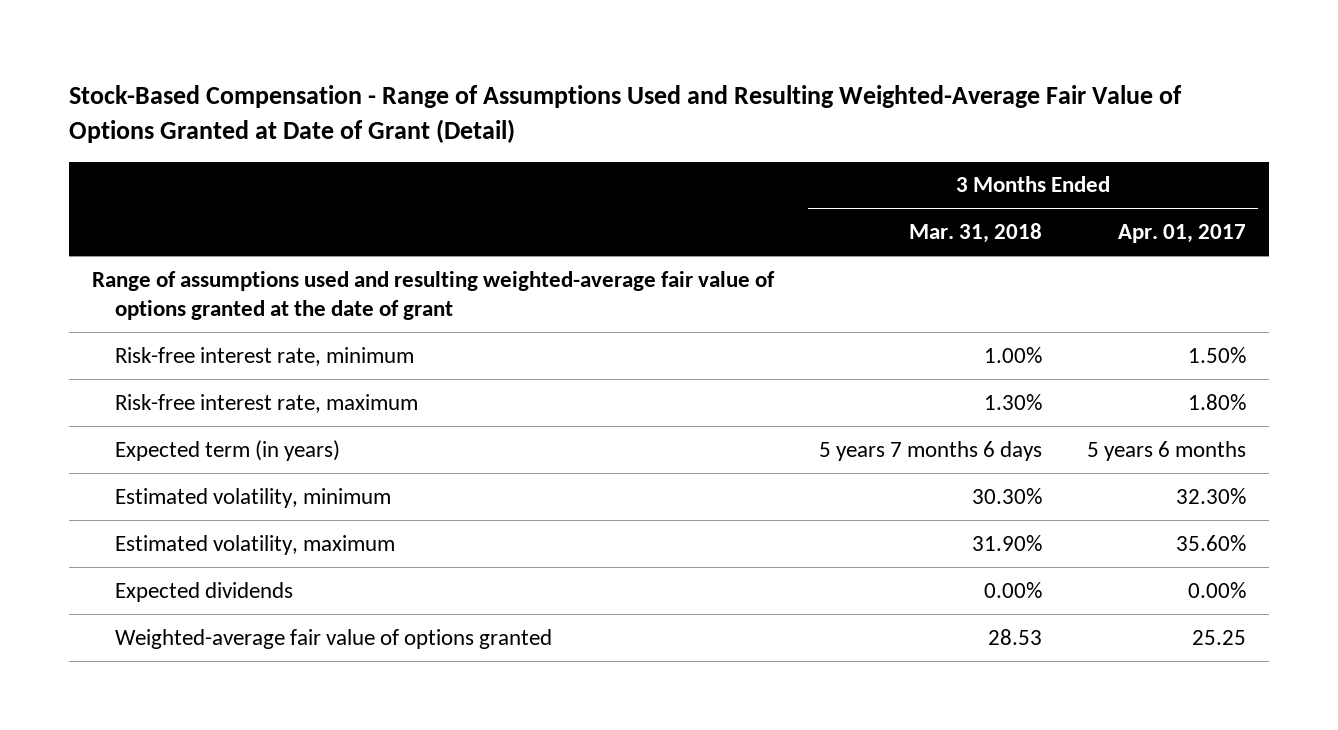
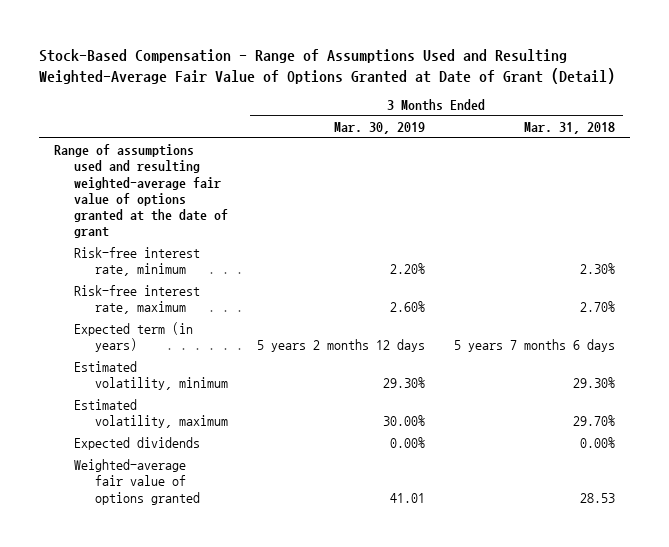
[1118,224,1247,244] Apr. 01, 2017 -> none
none -> [334,122,426,135] Mar. 30, 2019
[984,346,1043,363] 1.00% -> [580,263,616,275] 2.30%
[984,393,1043,410] 1.30% -> [580,301,616,313] 2.70%
[972,487,1043,504] 30.30% -> [573,377,616,389] 29.30%
[972,534,1043,551] 31.90% -> [573,415,616,427] 29.70%

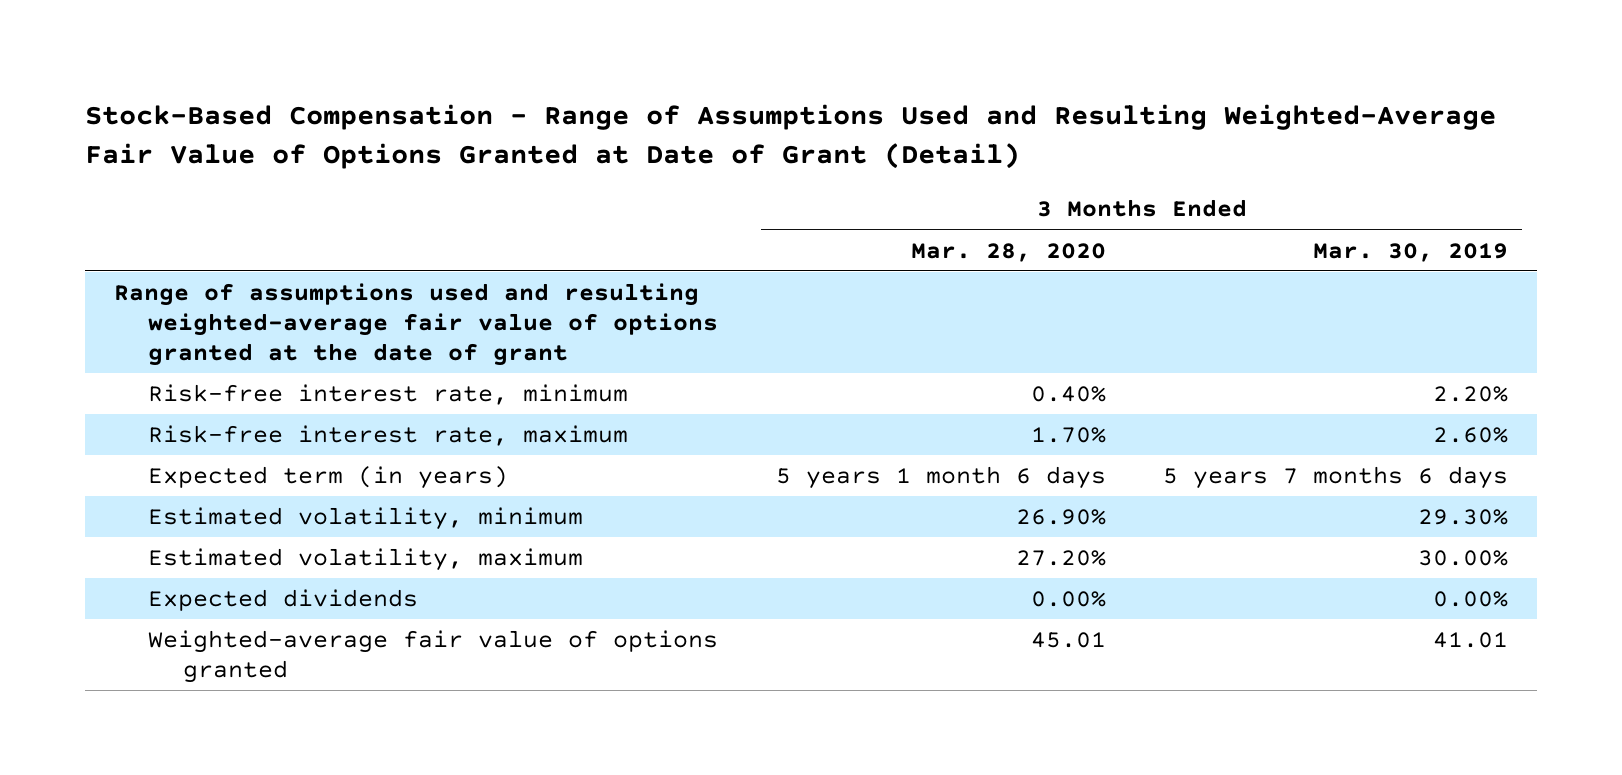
[524,122,616,135] Mar. 31, 2018 -> none
none -> [910,242,1106,262] Mar. 28, 2020
[257,339,426,353] 5 years 2 months 12 days -> [1162,466,1508,490] 5 years 7 months 6 days

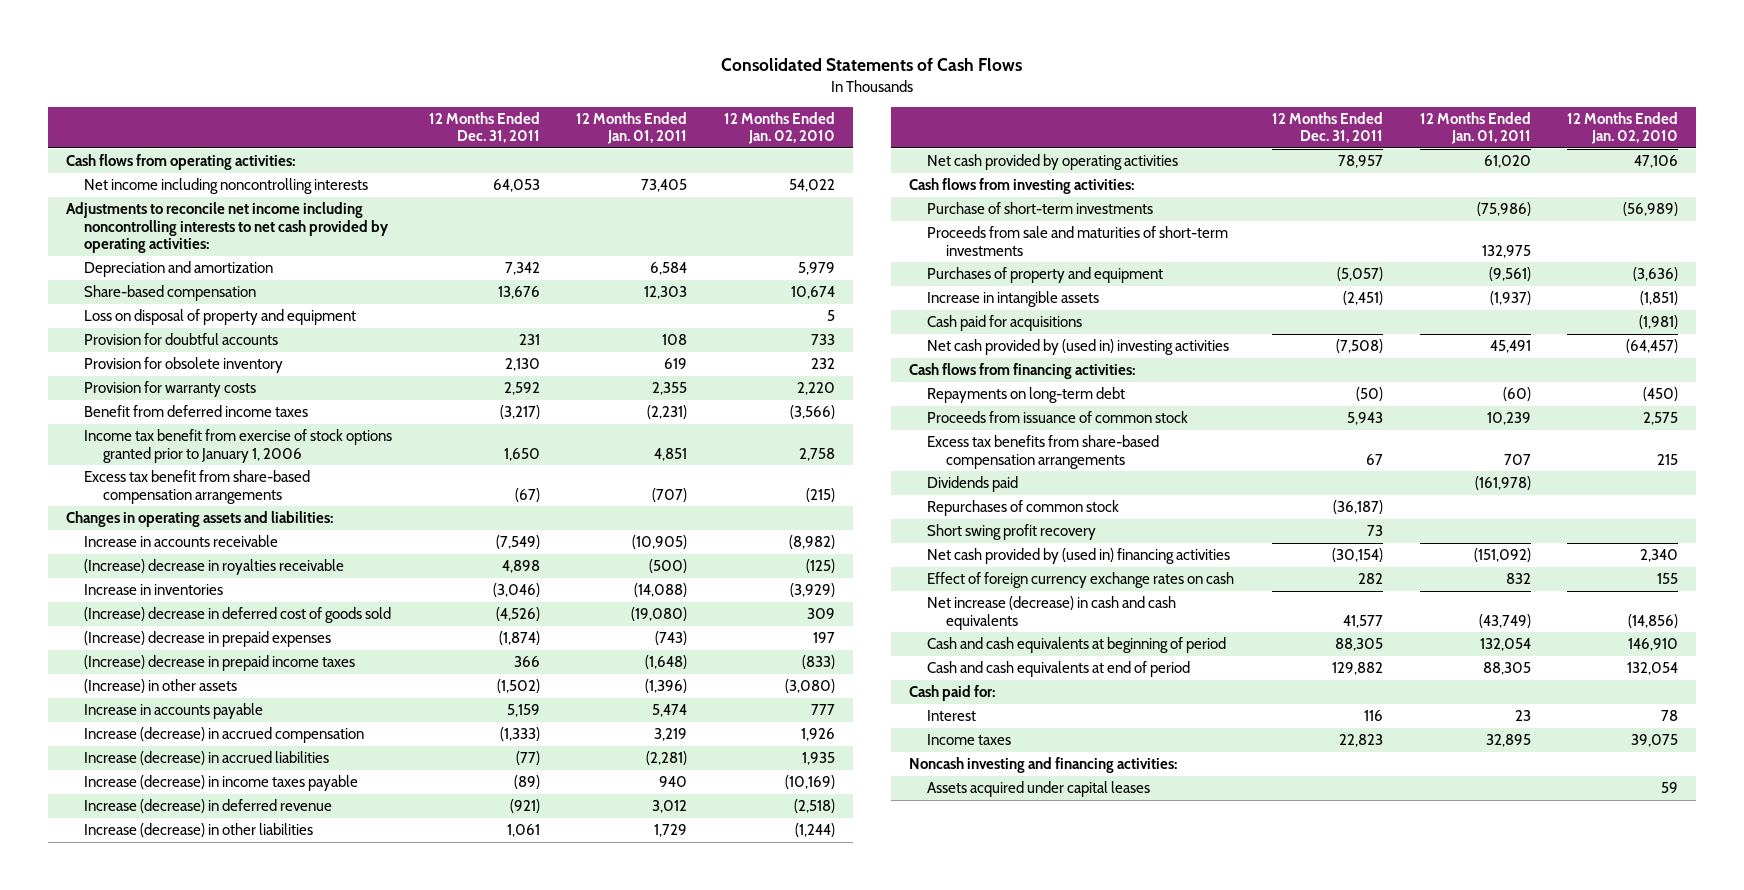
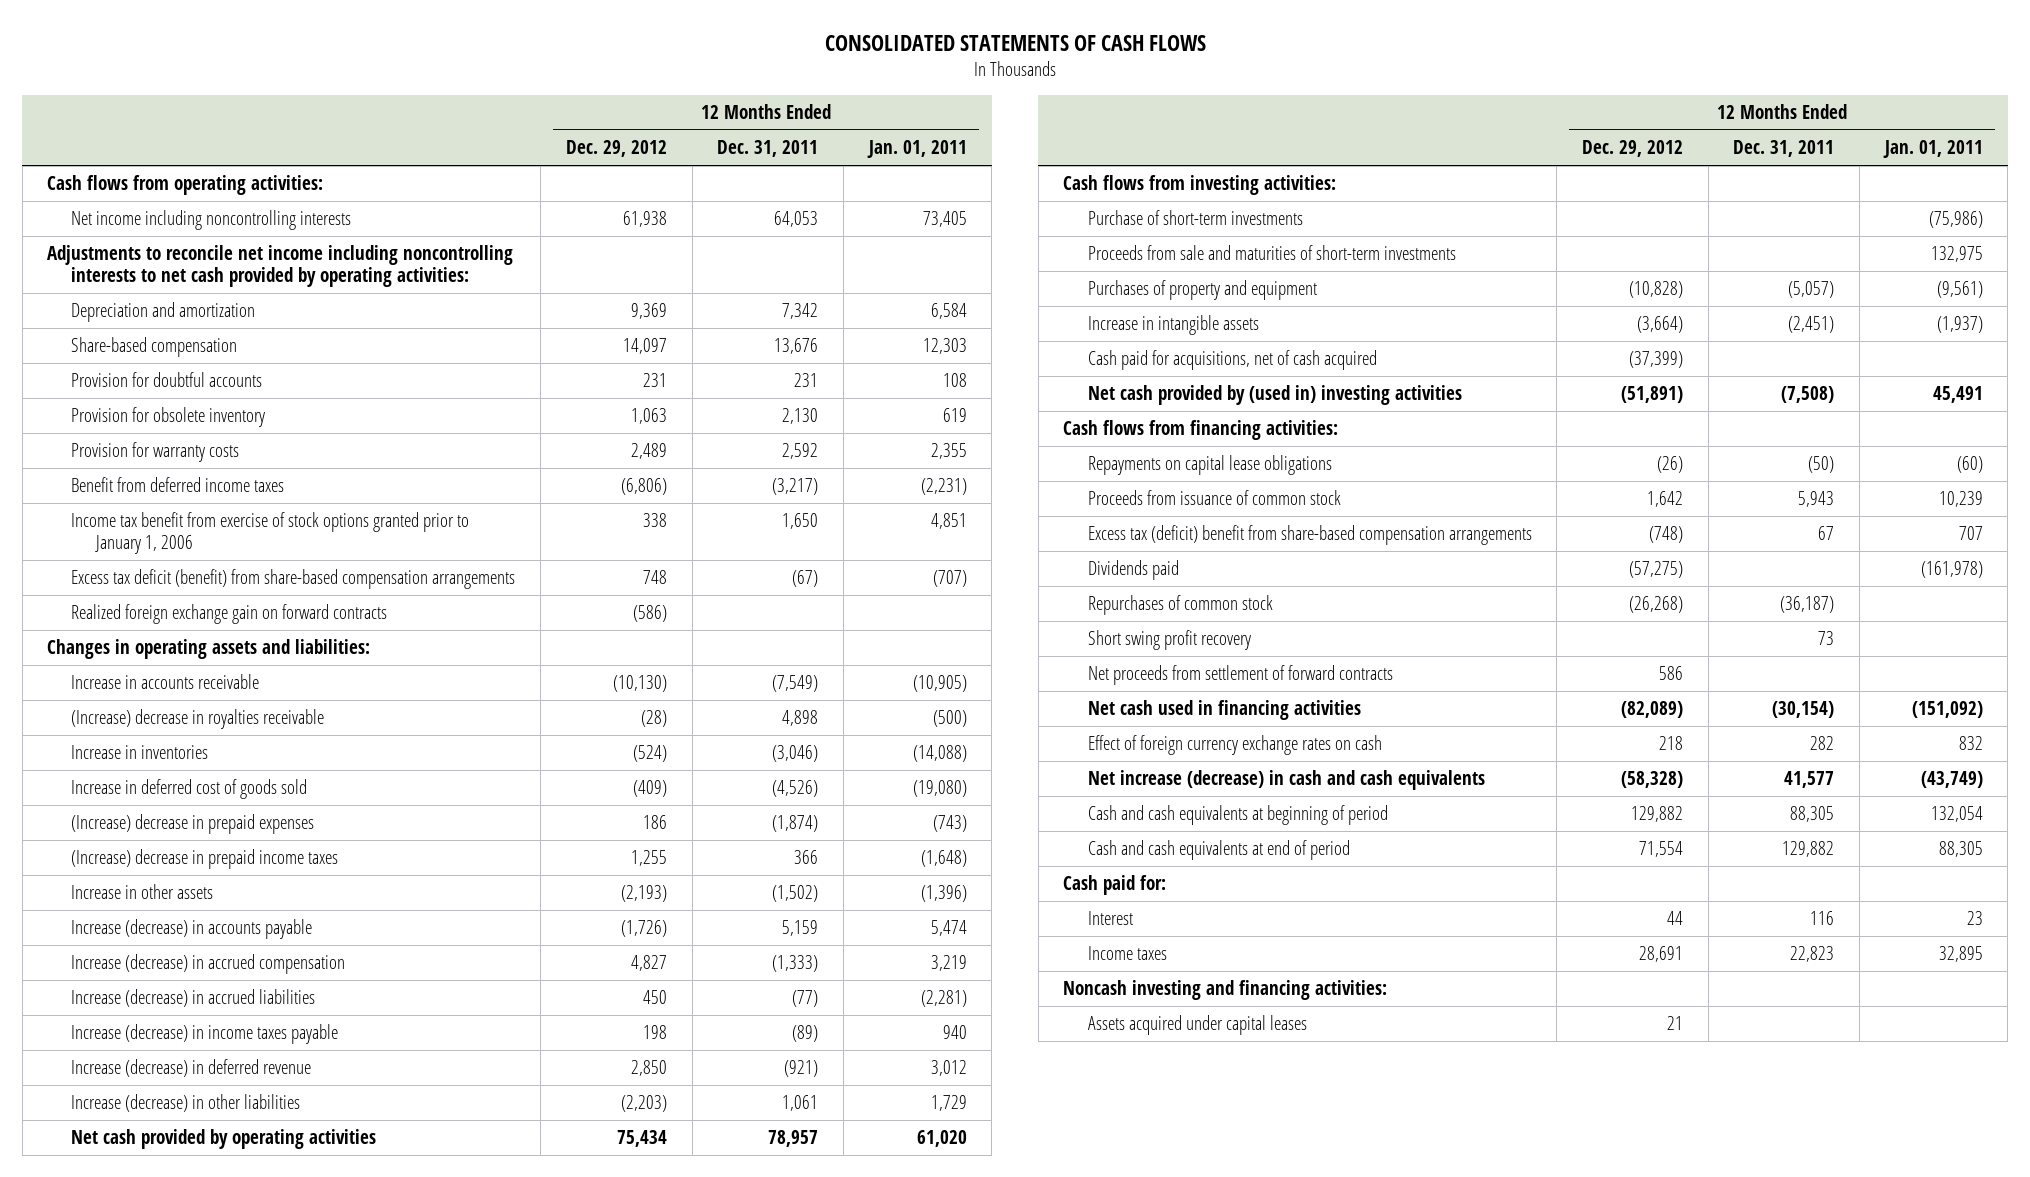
[721,58,1023,72] Consolidated Statements of Cash Flows -> [825,35,1207,52] CONSOLIDATED STATEMENTS OF CASH FLOWS
[723,111,835,145] 12 Months Ended Jan. 02, 2010 -> none
none -> [565,140,667,158] Dec. 29, 2012
[84,309,357,326] Loss on disposal of property and equipment -> none
[84,470,311,504] Excess tax benefit from share-based compensation arrangements -> [71,569,516,590] Excess tax deficit (benefit) from share-based compensation arrangements
none -> [71,604,388,625] Realized foreign exchange gain on forward contracts
[84,607,392,624] (Increase) decrease in deferred cost of goods sold -> [71,779,308,800] Increase in deferred cost of goods sold
[84,679,238,694] (Increase) in other assets -> [71,884,214,900] Increase in other assets
[84,703,264,720] Increase in accounts payable -> [71,919,313,940] Increase (decrease) in accounts payable
[927,315,1083,332] Cash paid for acquisitions -> [1087,350,1377,371] Cash paid for acquisitions, net of cash acquired
[927,387,1126,404] Repayments on long-term debt -> none
none -> [1087,455,1332,476] Repayments on capital lease obligations
[927,435,1160,469] Excess tax benefits from share-based compensation arrangements -> [1087,525,1532,546] Excess tax (deficit) benefit from share-based compensation arrangements
none -> [1087,665,1393,686] Net proceeds from settlement of forward contracts
[927,548,1231,565] Net cash provided by (used in) financing activities -> [1087,700,1361,721] Net cash used in financing activities

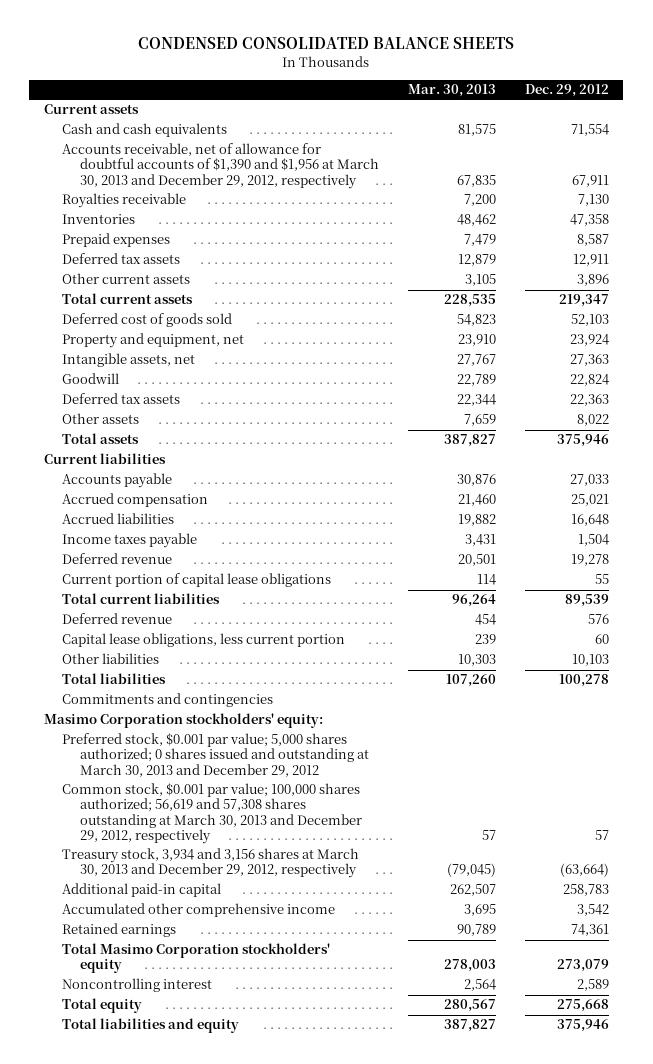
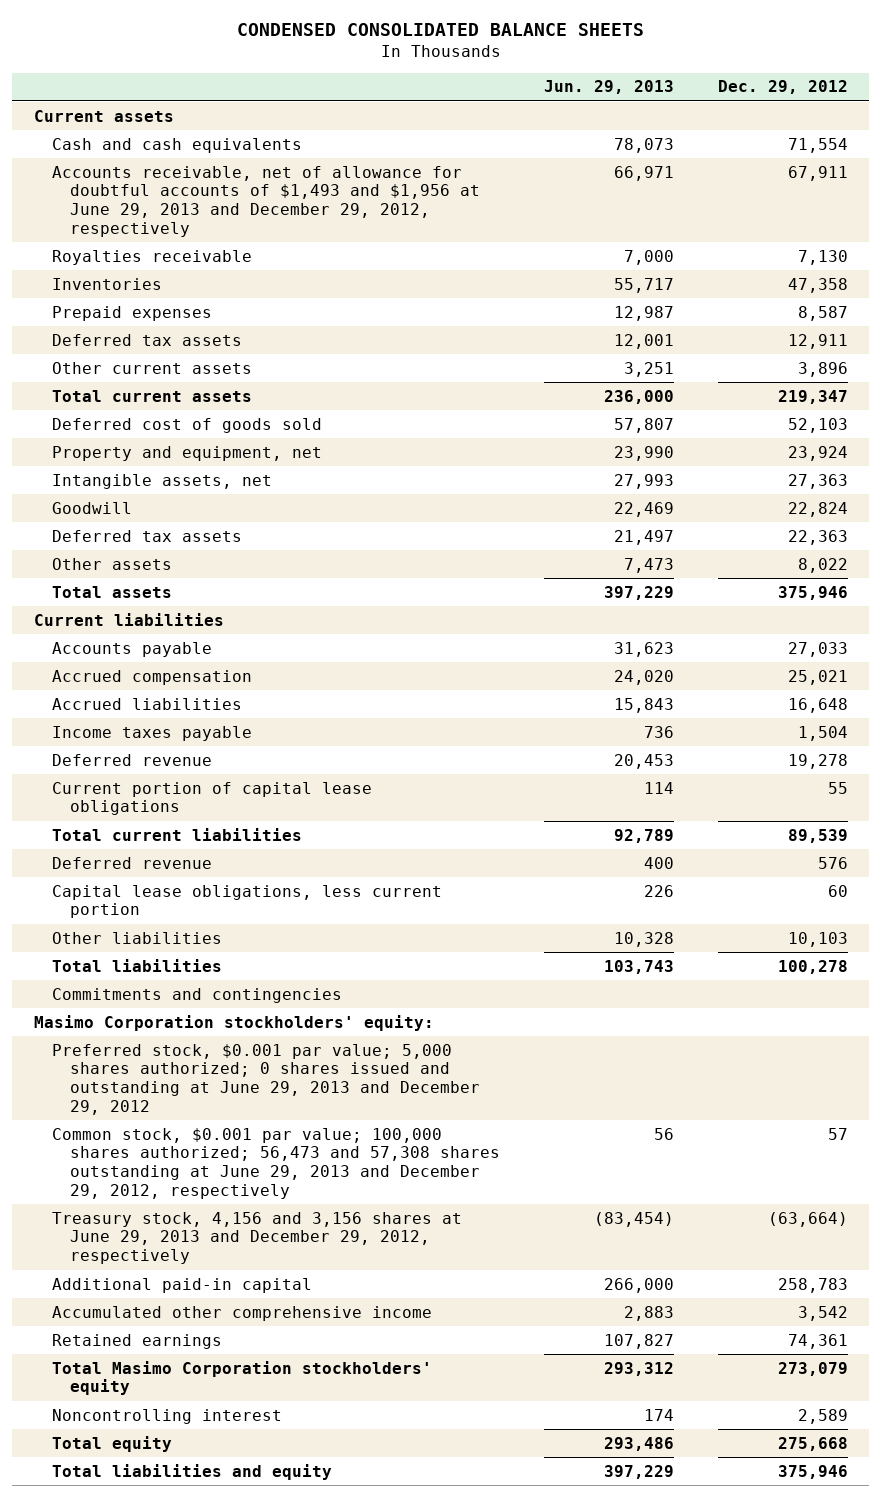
[407,84,496,98] Mar. 30, 2013 -> none
none -> [544,80,675,95] Jun. 29, 2013
[61,143,379,189] Accounts receivable, net of allowance for doubtful accounts of $1,390 and $1,956 at March 30, 2013 and December 29, 2012, respectively -> [52,165,481,238] Accounts receivable, net of allowance for doubtful accounts of $1,493 and $1,956 at June 29, 2013 and December 29, 2012, respectively
[61,733,369,777] Preferred stock, $0.001 par value; 5,000 shares authorized; 0 shares issued and outstanding at March 30, 2013 and December 29, 2012 -> [52,1043,481,1116] Preferred stock, $0.001 par value; 5,000 shares authorized; 0 shares issued and outstanding at June 29, 2013 and December 29, 2012
[61,783,362,844] Common stock, $0.001 par value; 100,000 shares authorized; 56,619 and 57,308 shares outstanding at March 30, 2013 and December 29, 2012, respectively -> [52,1127,501,1200] Common stock, $0.001 par value; 100,000 shares authorized; 56,473 and 57,308 shares outstanding at June 29, 2013 and December 29, 2012, respectively
[61,848,359,879] Treasury stock, 3,934 and 3,156 shares at March 30, 2013 and December 29, 2012, respectively -> [52,1211,463,1265] Treasury stock, 4,156 and 3,156 shares at June 29, 2013 and December 29, 2012, respectively

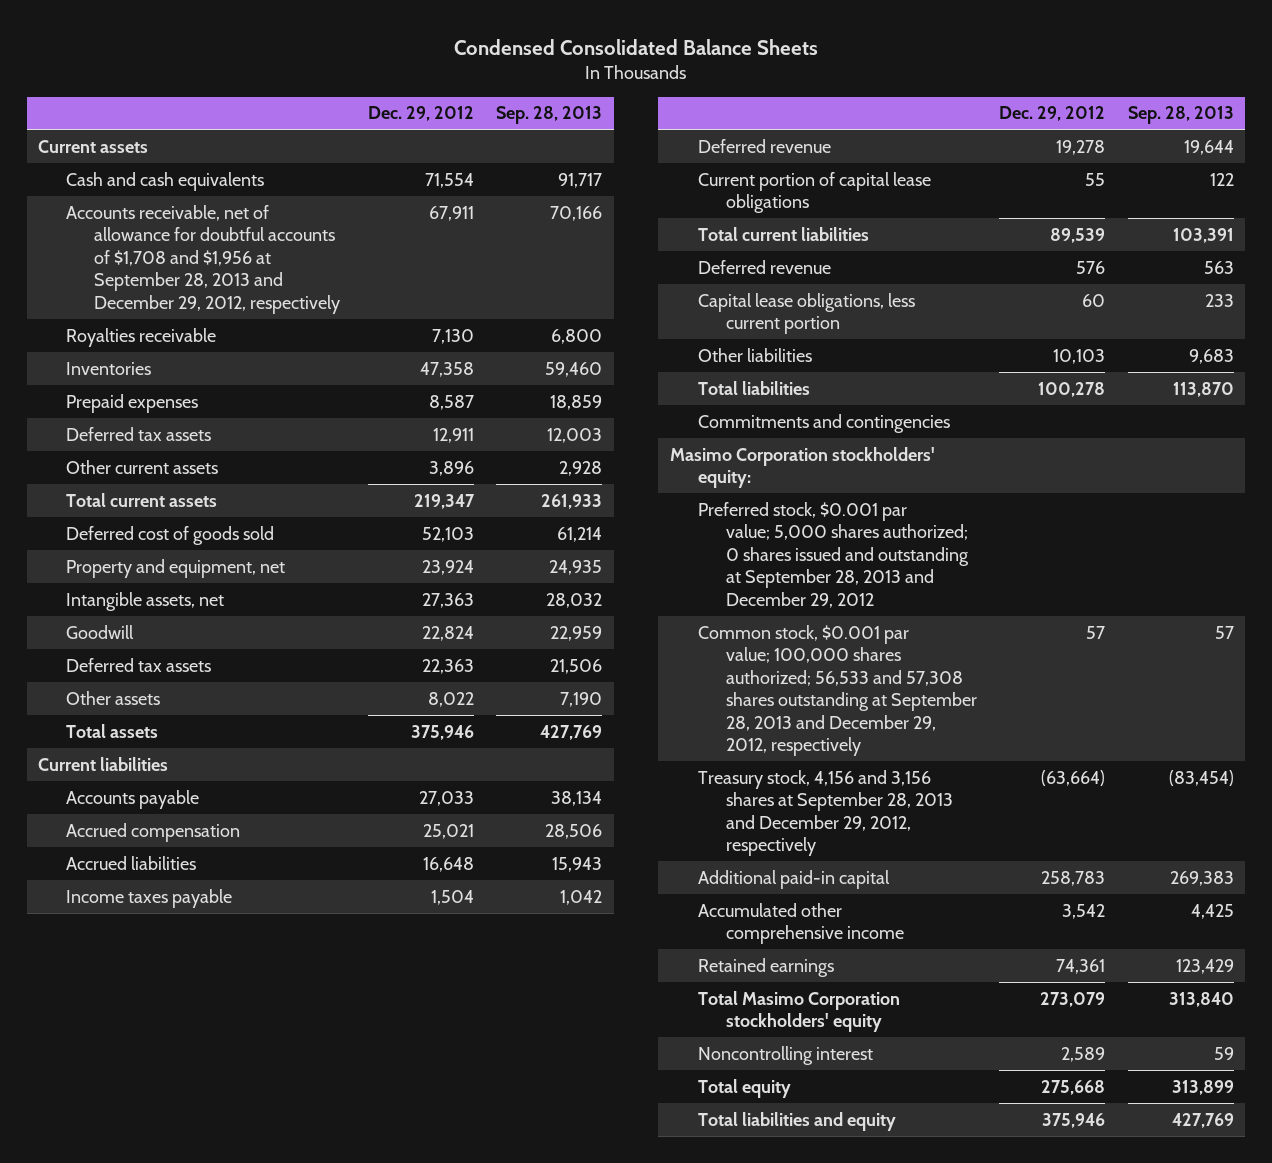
[236,23,644,37] CONDENSED CONSOLIDATED BALANCE SHEETS -> [454,38,819,55] Condensed Consolidated Balance Sheets
[544,80,675,95] Jun. 29, 2013 -> none
none -> [496,106,603,125] Sep. 28, 2013
[52,165,481,238] Accounts receivable, net of allowance for doubtful accounts of $1,493 and $1,956 at June 29, 2013 and December 29, 2012, respectively -> [66,204,341,314] Accounts receivable, net of allowance for doubtful accounts of $1,708 and $1,956 at September 28, 2013 and December 29, 2012, respectively
[52,1043,481,1116] Preferred stock, $0.001 par value; 5,000 shares authorized; 0 shares issued and outstanding at June 29, 2013 and December 29, 2012 -> [697,501,969,608] Preferred stock, $0.001 par value; 5,000 shares authorized; 0 shares issued and outstanding at September 28, 2013 and December 29, 2012
[52,1127,501,1200] Common stock, $0.001 par value; 100,000 shares authorized; 56,473 and 57,308 shares outstanding at June 29, 2013 and December 29, 2012, respectively -> [697,624,977,757] Common stock, $0.001 par value; 100,000 shares authorized; 56,533 and 57,308 shares outstanding at September 28, 2013 and December 29, 2012, respectively
[52,1211,463,1265] Treasury stock, 4,156 and 3,156 shares at June 29, 2013 and December 29, 2012, respectively -> [697,769,953,857] Treasury stock, 4,156 and 3,156 shares at September 28, 2013 and December 29, 2012, respectively

